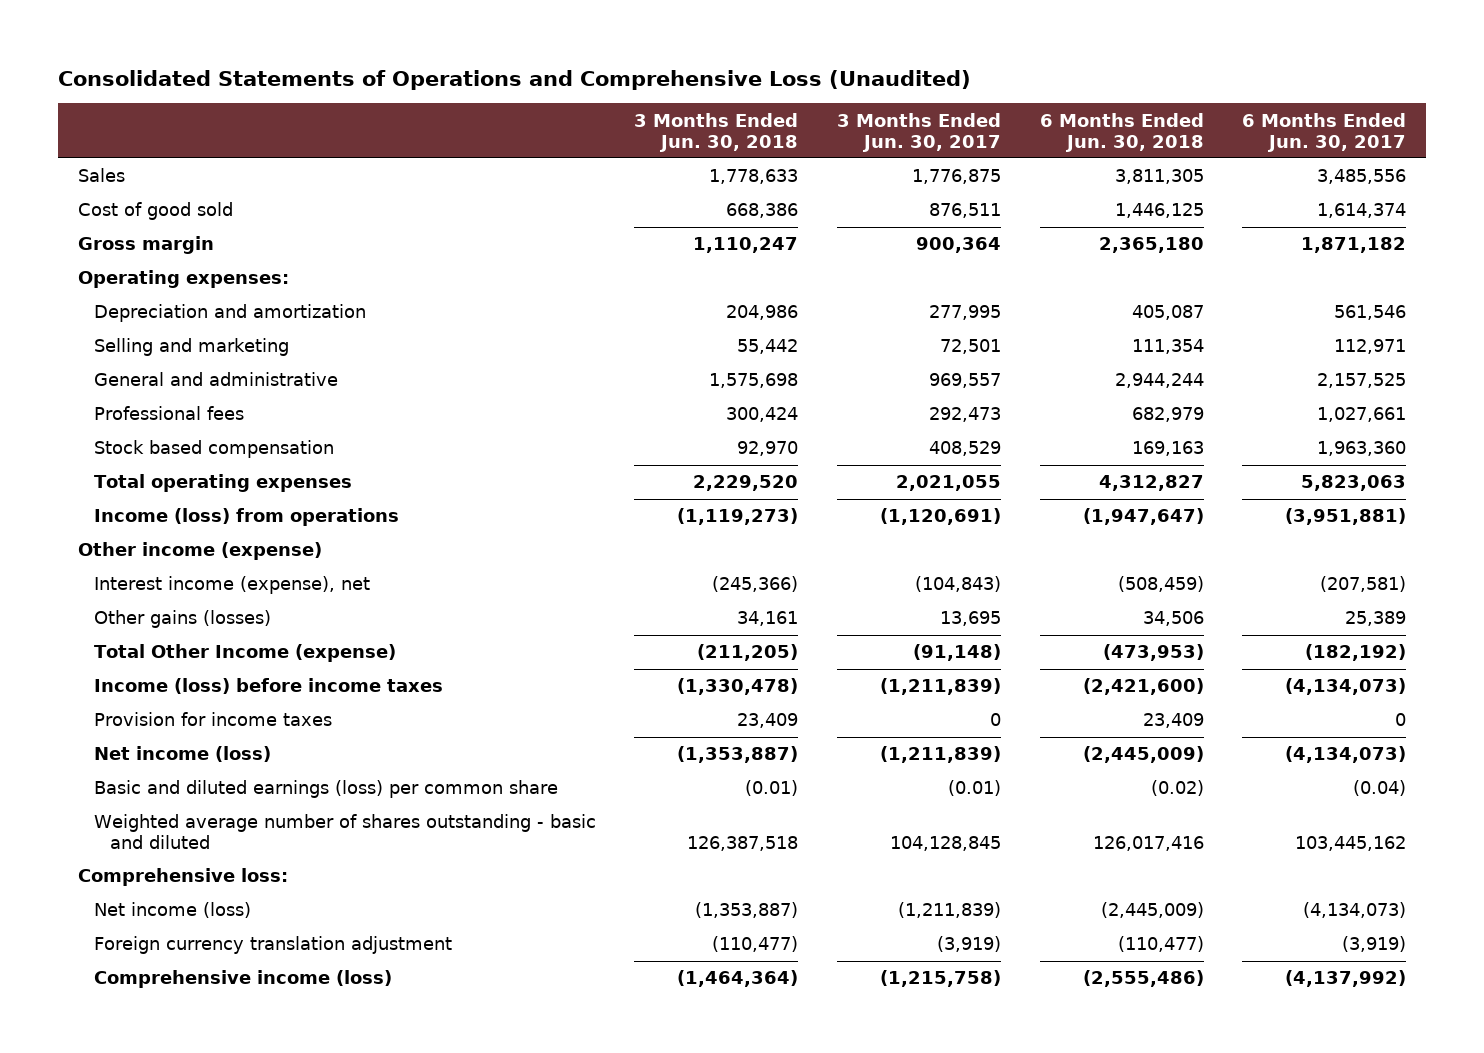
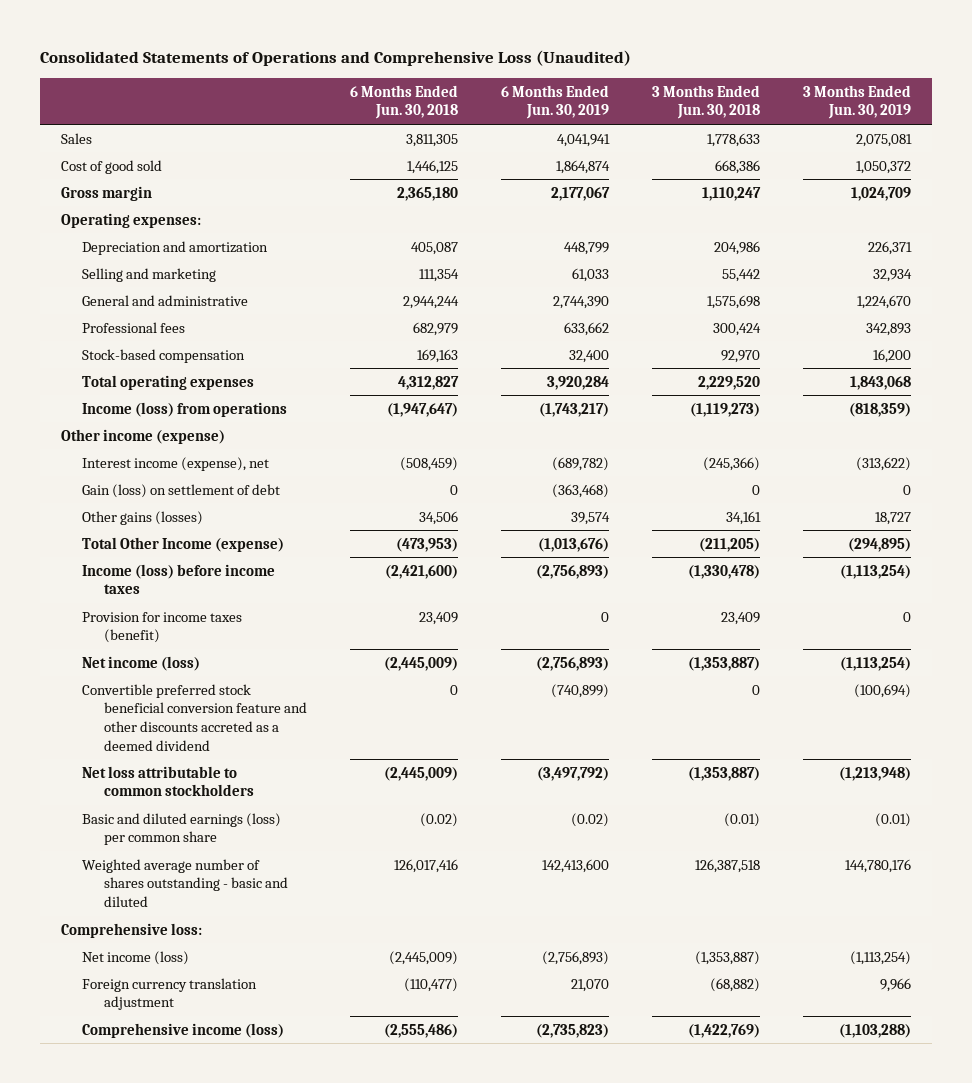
[837,112,1002,152] 3 Months Ended Jun. 30, 2017 -> none
[1242,112,1407,152] 6 Months Ended Jun. 30, 2017 -> none
none -> [500,84,609,120] 6 Months Ended Jun. 30, 2019
none -> [802,84,911,120] 3 Months Ended Jun. 30, 2019
[93,440,334,459] Stock based compensation -> [82,348,246,363] Stock-based compensation
none -> [82,483,281,498] Gain (loss) on settlement of debt
[93,712,332,727] Provision for income taxes -> [82,611,243,644] Provision for income taxes (benefit)
none -> [82,683,307,751] Convertible preferred stock beneficial conversion feature and other discounts accreted as a deemed dividend
none -> [82,765,254,797] Net loss attributable to common stockholders
[712,936,799,953] (110,477) -> [709,977,760,992] (68,882)
[677,970,799,988] (1,464,364) -> [687,1023,760,1038] (1,422,769)

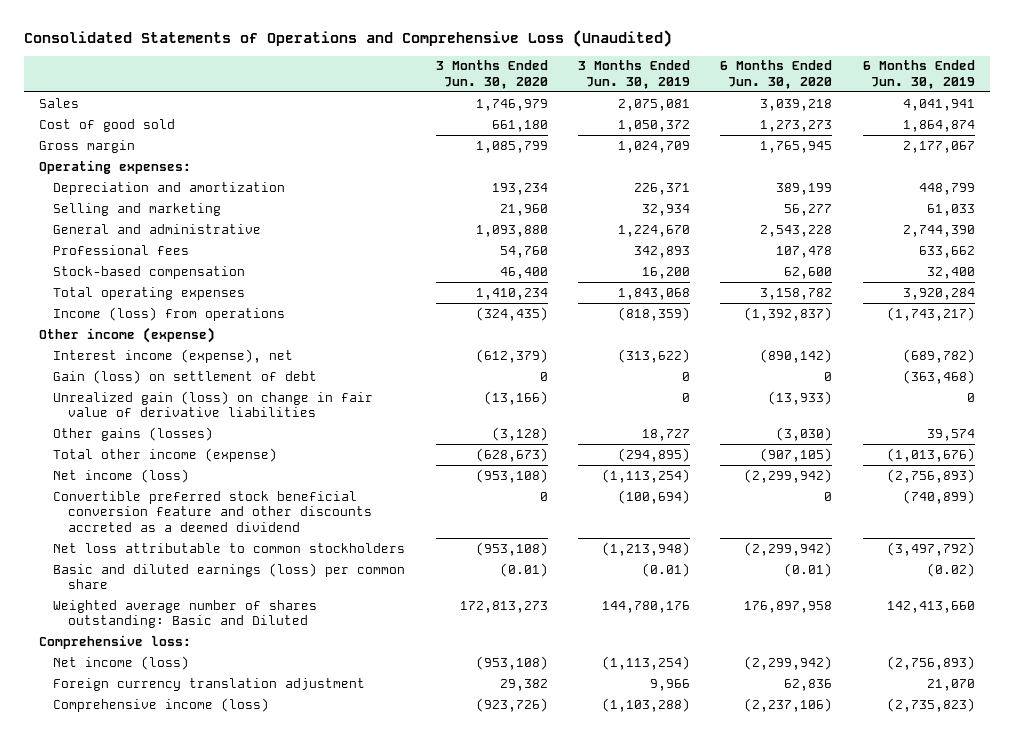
[349,84,458,120] 6 Months Ended Jun. 30, 2018 -> none
[651,84,760,120] 3 Months Ended Jun. 30, 2018 -> none
none -> [435,60,548,89] 3 Months Ended Jun. 30, 2020
none -> [720,60,833,89] 6 Months Ended Jun. 30, 2020
none -> [53,390,374,418] Unrealized gain (loss) on change in fair value of derivative liabilities
[82,563,276,595] Income (loss) before income taxes -> none
[82,611,243,644] Provision for income taxes (benefit) -> none
[82,536,285,552] Total Other Income (expense) -> [53,447,278,462] Total other income (expense)
[82,858,288,907] Weighted average number of shares outstanding - basic and diluted -> [53,599,318,629] Weighted average number of shares outstanding: Basic and Diluted
[541,858,609,873] 142,413,600 -> [886,600,975,613] 142,413,660

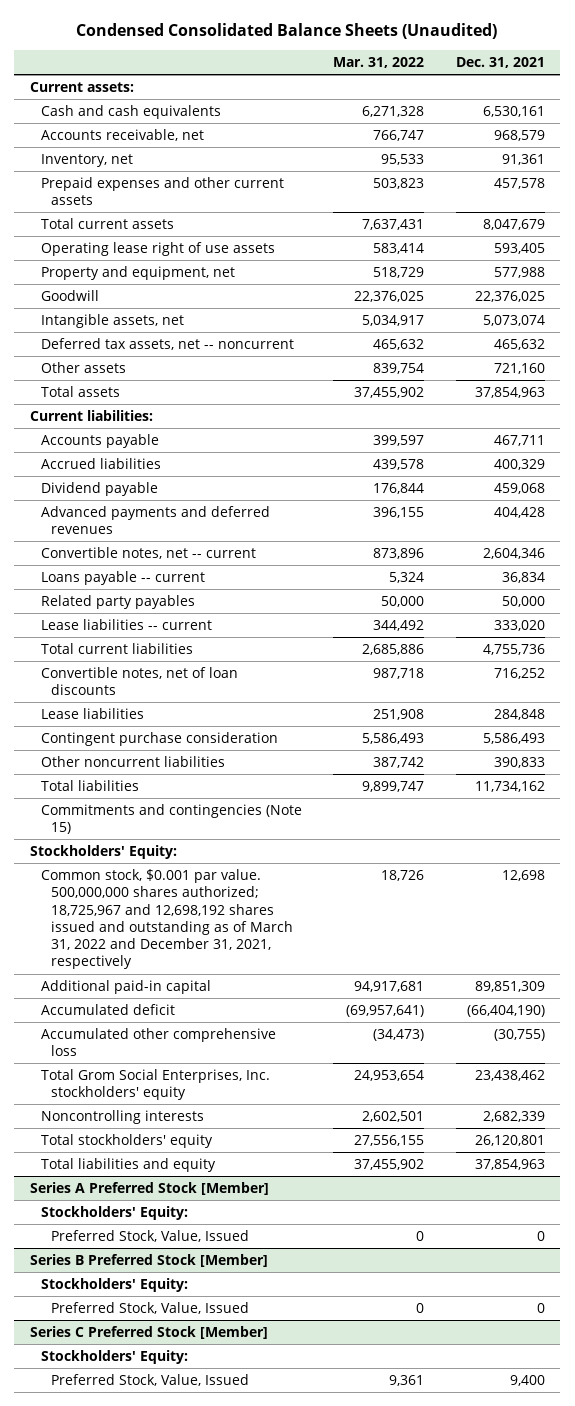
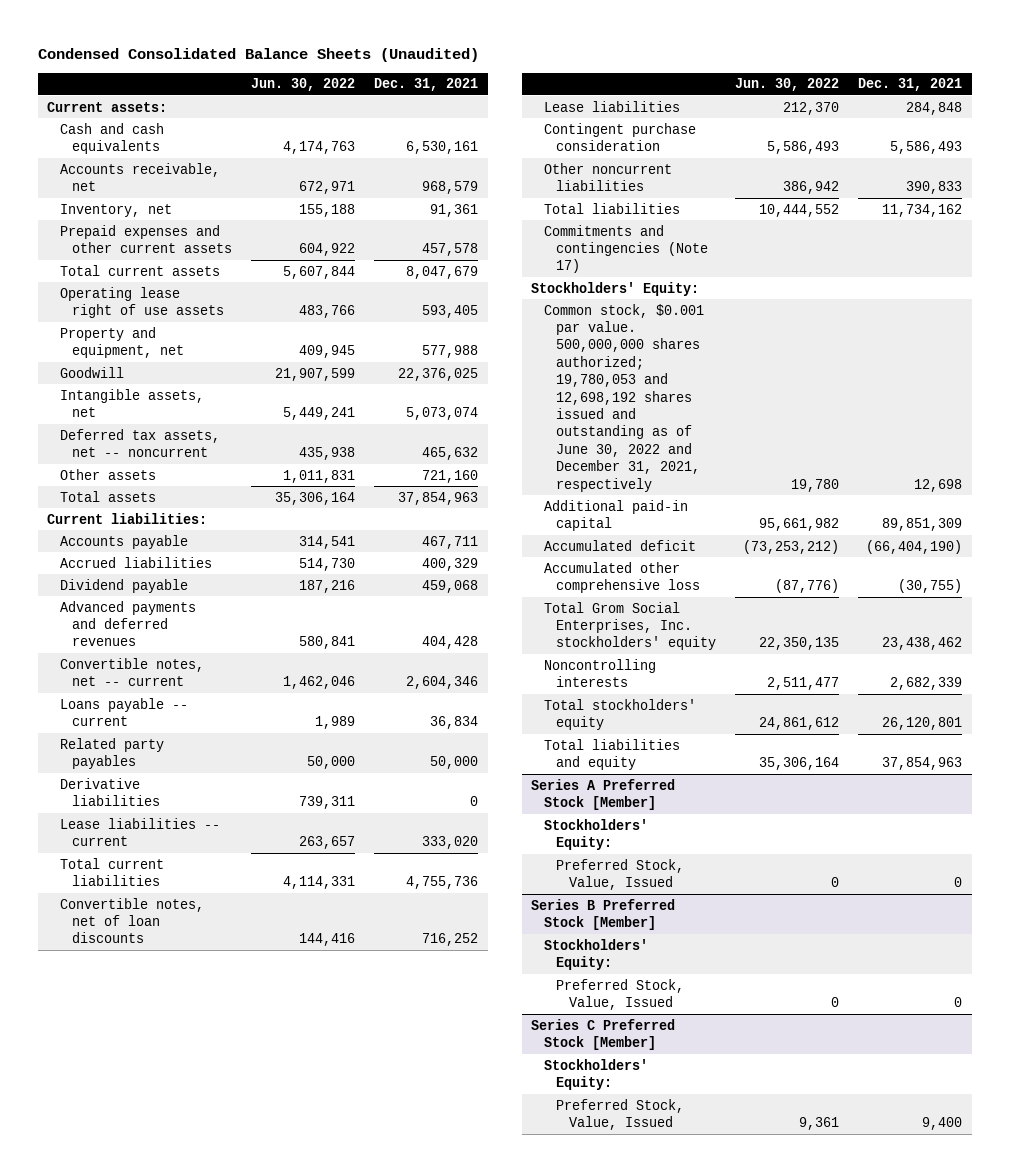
[333,57,425,69] Mar. 31, 2022 -> none
none -> [251,78,356,92] Jun. 30, 2022
none -> [59,777,161,806] Derivative liabilities
[40,803,302,835] Commitments and contingencies (Note 15) -> [543,224,709,274] Commitments and contingencies (Note 17)
[40,868,294,970] Common stock, $0.001 par value. 500,000,000 shares authorized; 18,725,967 and 12,698,192 shares issued and outstanding as of March 31, 2022 and December 31, 2021, respectively -> [543,303,704,492] Common stock, $0.001 par value. 500,000,000 shares authorized; 19,780,053 and 12,698,192 shares issued and outstanding as of June 30, 2022 and December 31, 2021, respectively

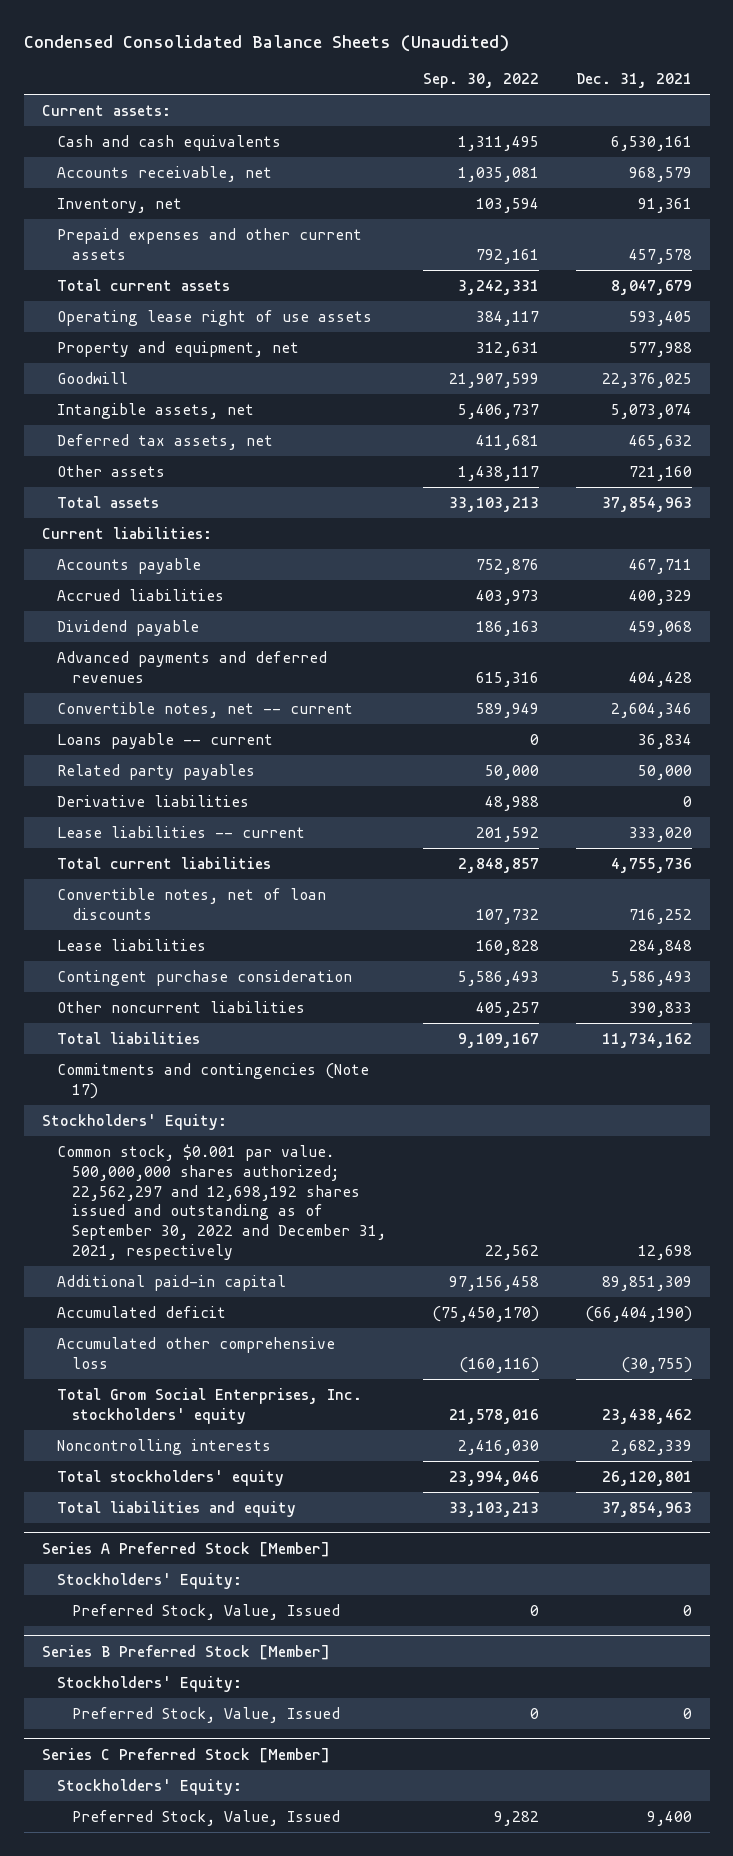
[251,78,356,92] Jun. 30, 2022 -> none
none -> [422,73,539,89] Sep. 30, 2022
[59,428,220,457] Deferred tax assets, net -- noncurrent -> [57,433,274,450] Deferred tax assets, net
[543,303,704,492] Common stock, $0.001 par value. 500,000,000 shares authorized; 19,780,053 and 12,698,192 shares issued and outstanding as of June 30, 2022 and December 31, 2021, respectively -> [57,1143,387,1261] Common stock, $0.001 par value. 500,000,000 shares authorized; 22,562,297 and 12,698,192 shares issued and outstanding as of September 30, 2022 and December 31, 2021, respectively

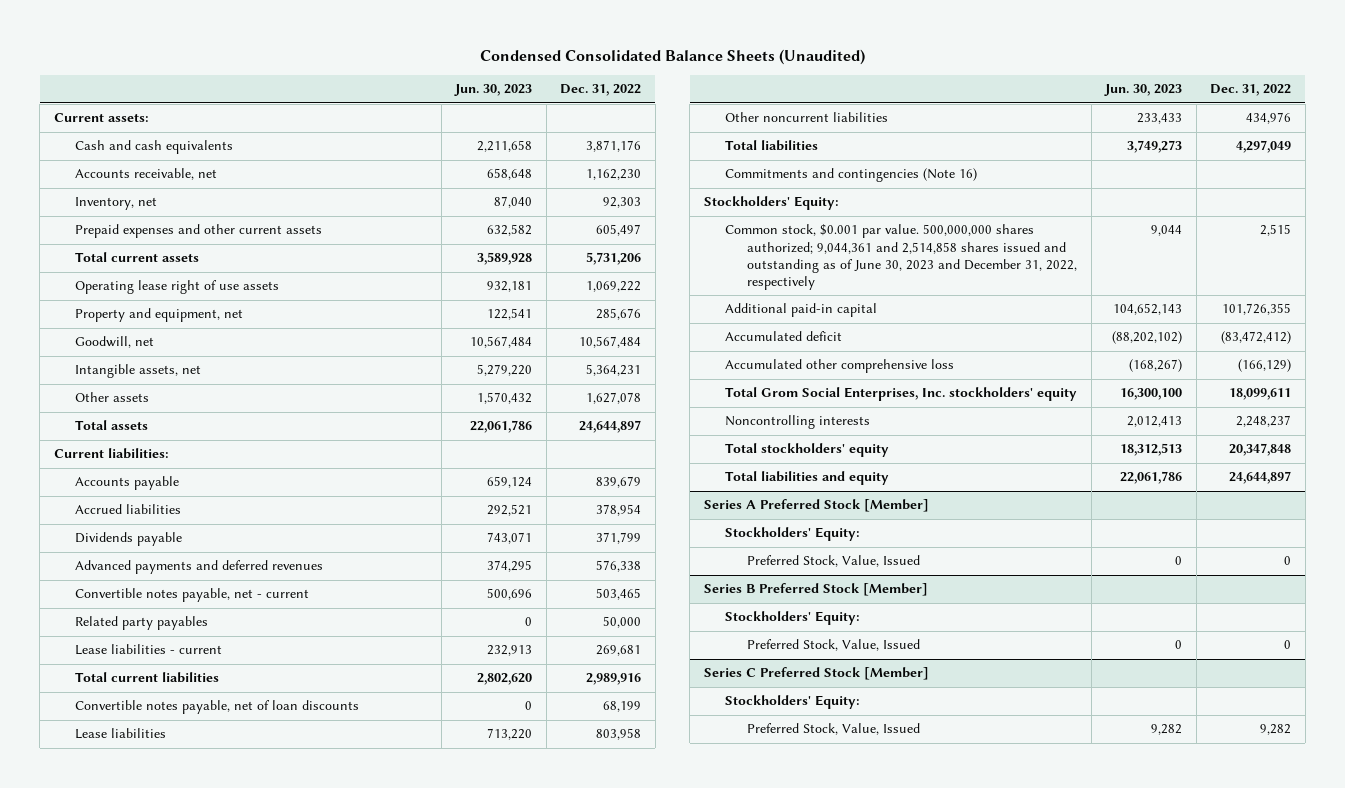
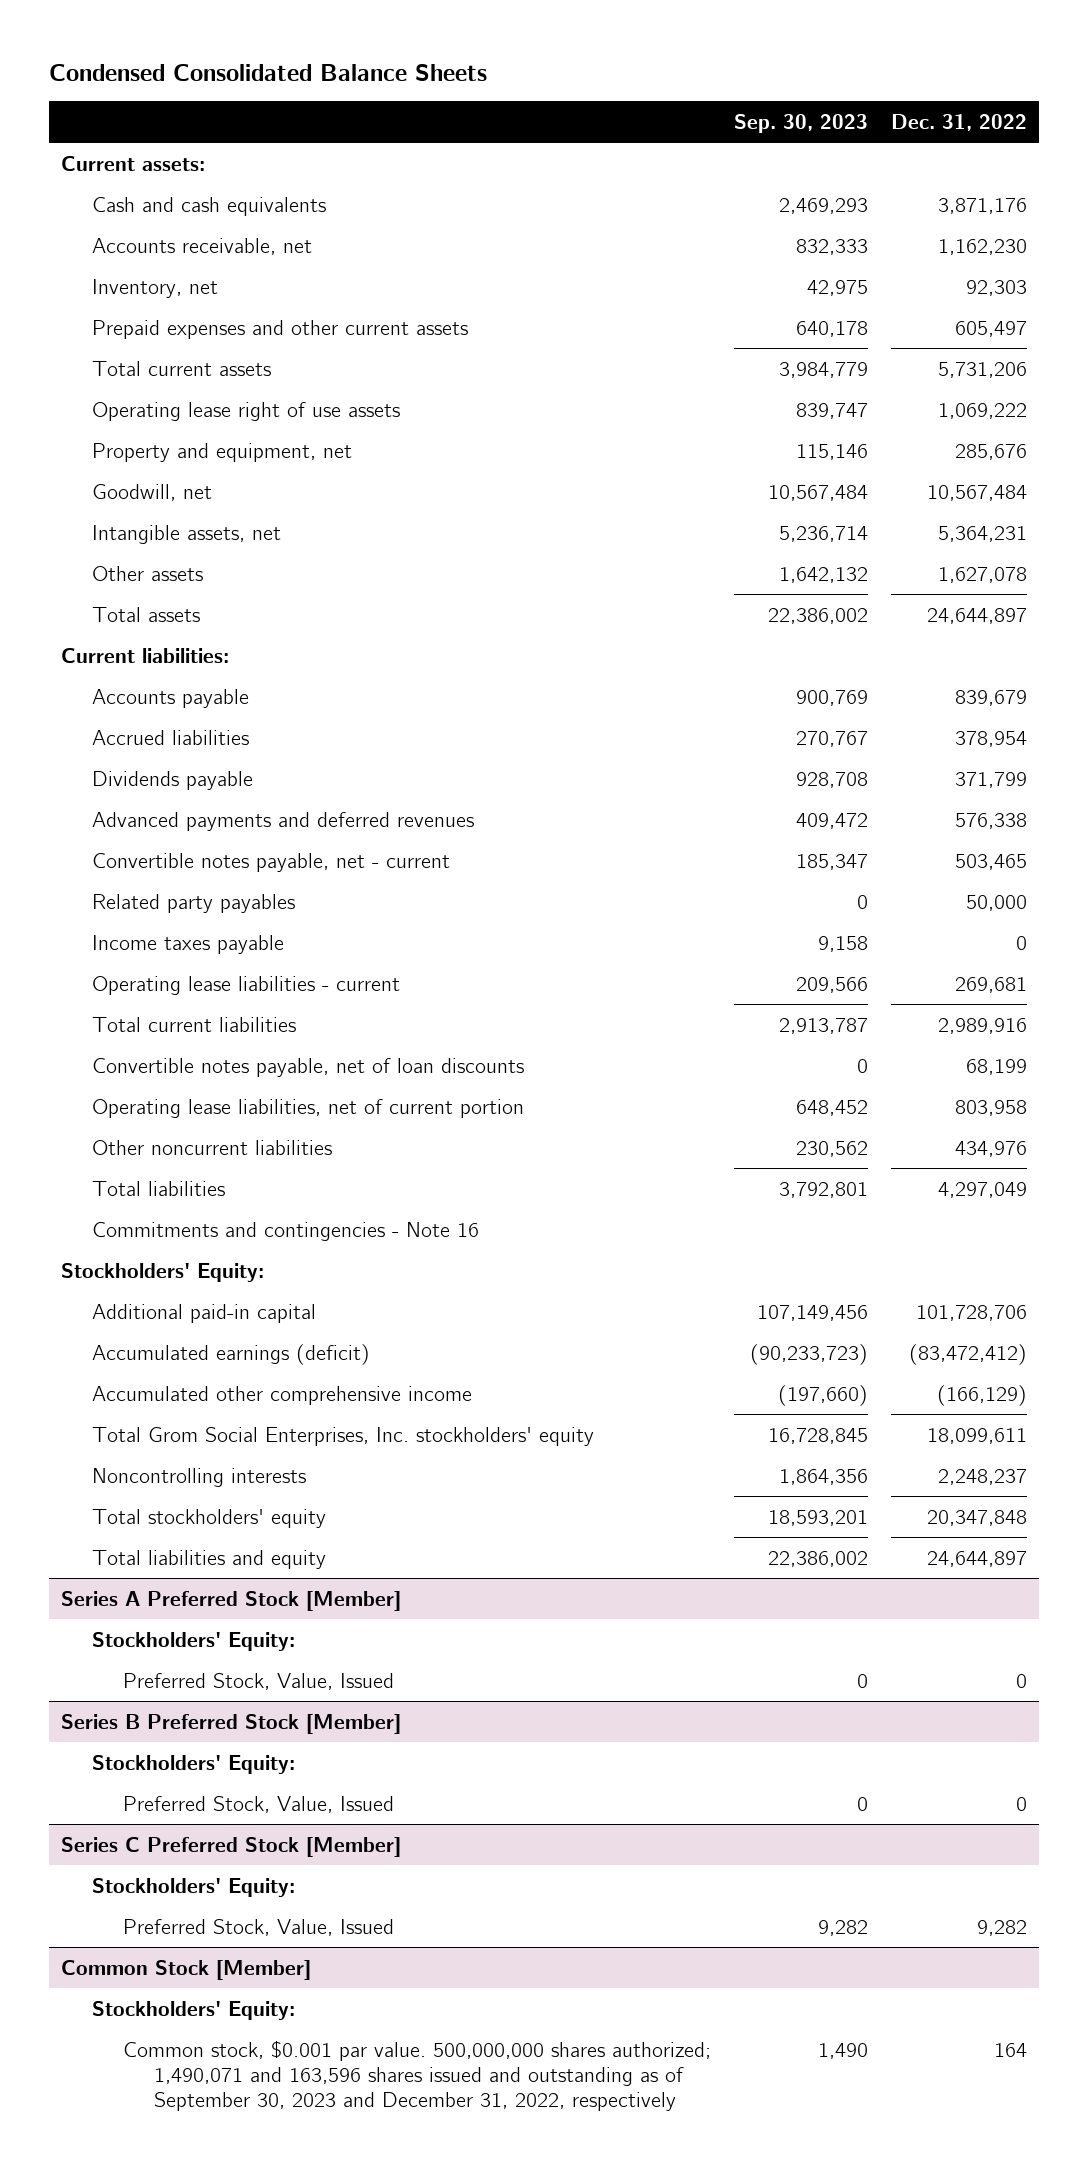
[479,49,865,66] Condensed Consolidated Balance Sheets (Unaudited) -> [48,63,487,81] Condensed Consolidated Balance Sheets
[454,84,533,97] Jun. 30, 2023 -> none
none -> [734,113,869,133] Sep. 30, 2023
none -> [91,934,284,954] Income taxes payable
[75,644,223,656] Lease liabilities - current -> [91,975,400,995] Operating lease liabilities - current
[75,728,167,740] Lease liabilities -> [91,1098,524,1118] Operating lease liabilities, net of current portion
[725,168,978,183] Commitments and contingencies (Note 16) -> [91,1221,479,1241] Commitments and contingencies - Note 16
[725,224,1077,290] Common stock, $0.001 par value. 500,000,000 shares authorized; 9,044,361 and 2,514,858 shares issued and outstanding as of June 30, 2023 and December 31, 2022, respectively -> none
[1222,303,1292,316] 101,726,355 -> [916,1304,1028,1321] 101,728,706
[725,331,843,342] Accumulated deficit -> [91,1343,370,1365] Accumulated earnings (deficit)
[725,359,955,374] Accumulated other comprehensive loss -> [91,1385,472,1405] Accumulated other comprehensive income
none -> [60,1959,311,1980] Common Stock [Member]
none -> [91,2000,295,2020] Stockholders' Equity:
none -> [122,2039,711,2111] Common stock, $0.001 par value. 500,000,000 shares authorized; 1,490,071 and 163,596 shares issued and outstanding as of September 30, 2023 and December 31, 2022, respectively

